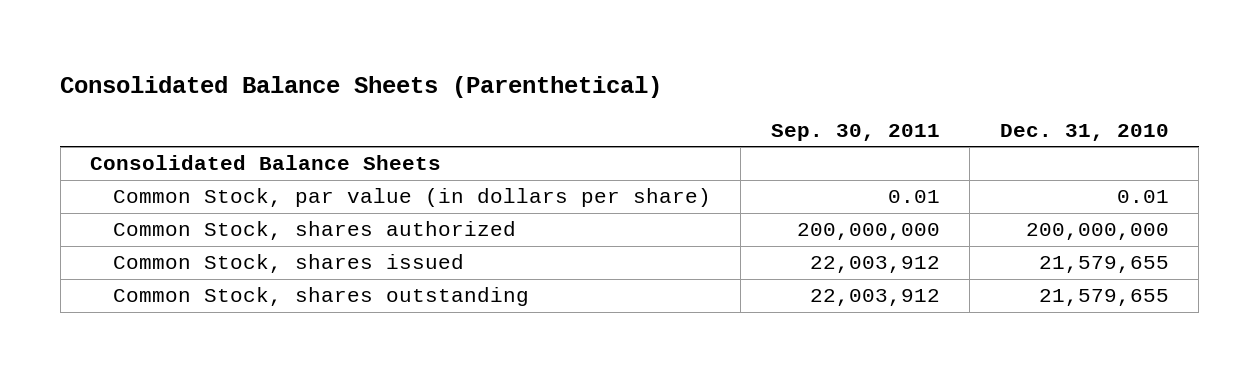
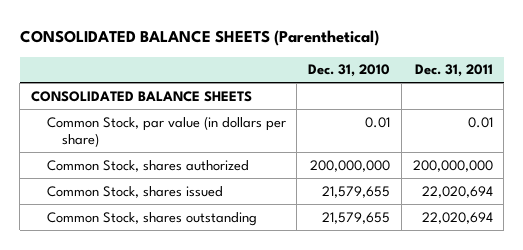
[60,75,663,98] Consolidated Balance Sheets (Parenthetical) -> [19,30,379,47] CONSOLIDATED BALANCE SHEETS (Parenthetical)
[770,123,940,141] Sep. 30, 2011 -> none
none -> [414,64,493,78] Dec. 31, 2011
[90,155,442,171] Consolidated Balance Sheets -> [30,90,252,102] CONSOLIDATED BALANCE SHEETS

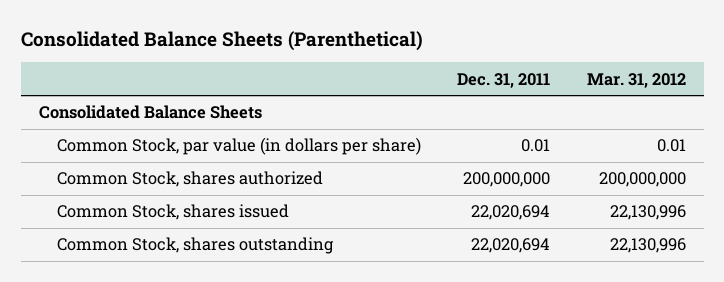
[19,30,379,47] CONSOLIDATED BALANCE SHEETS (Parenthetical) -> [20,30,423,51] Consolidated Balance Sheets (Parenthetical)
[308,64,391,78] Dec. 31, 2010 -> none
none -> [586,72,686,88] Mar. 31, 2012
[30,90,252,102] CONSOLIDATED BALANCE SHEETS -> [38,105,262,120] Consolidated Balance Sheets

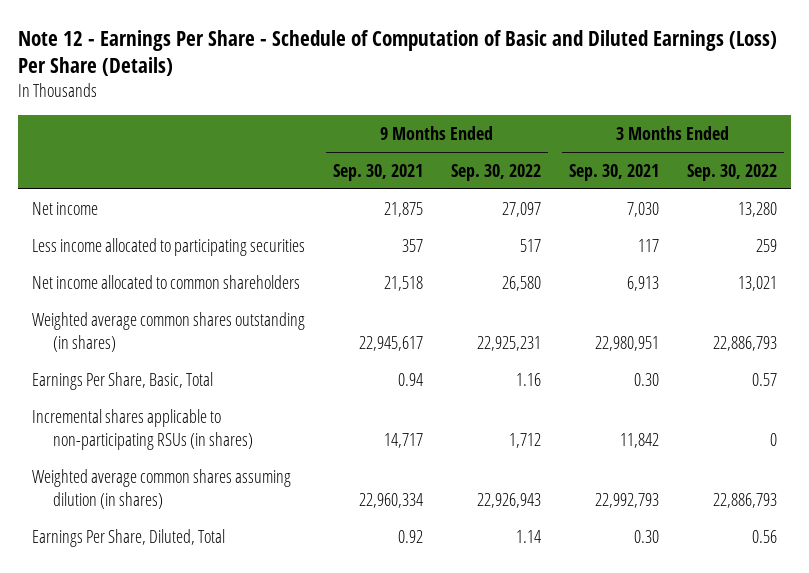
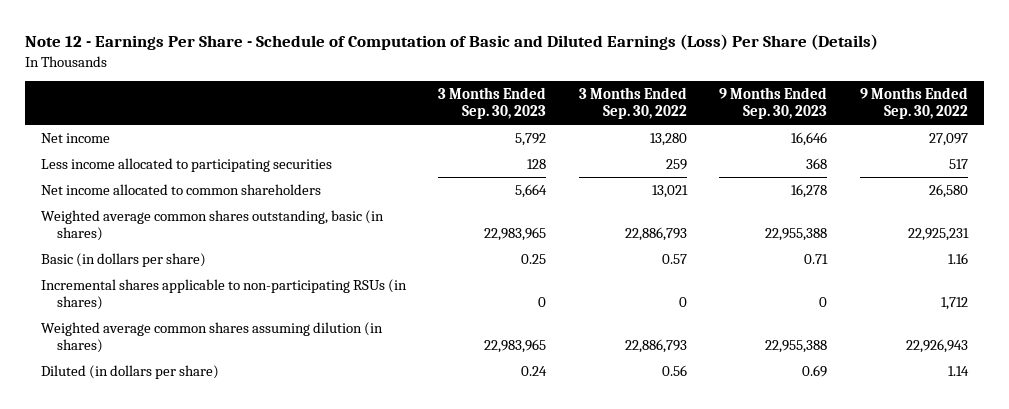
[333,163,424,181] Sep. 30, 2021 -> none
[569,163,660,181] Sep. 30, 2021 -> none
none -> [438,87,547,120] 3 Months Ended Sep. 30, 2023
none -> [719,87,828,120] 9 Months Ended Sep. 30, 2023
[31,311,305,352] Weighted average common shares outstanding (in shares) -> [41,209,385,242] Weighted average common shares outstanding, basic (in shares)
[31,371,213,390] Earnings Per Share, Basic, Total -> [41,252,207,267] Basic (in dollars per share)
[31,528,225,547] Earnings Per Share, Diluted, Total -> [41,364,220,379] Diluted (in dollars per share)

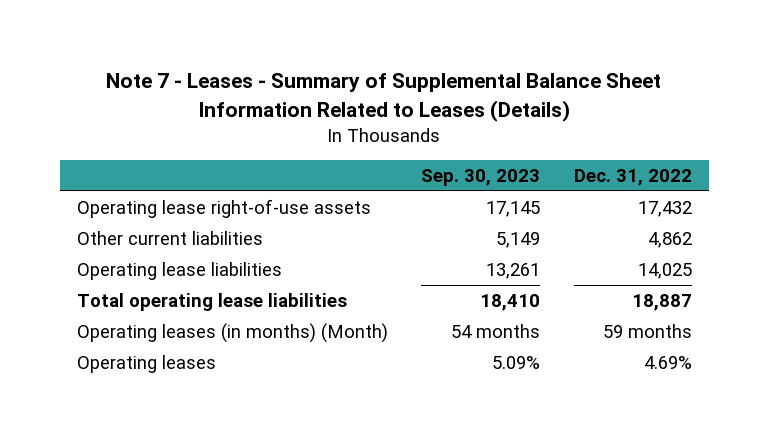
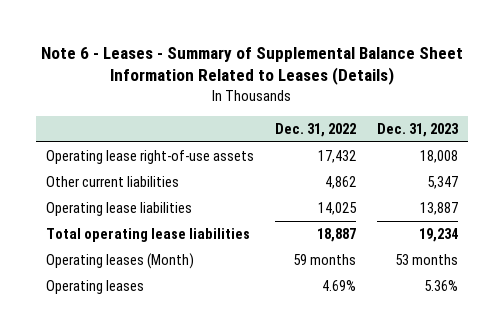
[106,73,662,122] Note 7 - Leases - Summary of Supplemental Balance Sheet Information Related to Leases (Details) -> [40,46,463,86] Note 6 - Leases - Summary of Supplemental Balance Sheet Information Related to Leases (Details)
[421,169,541,187] Sep. 30, 2023 -> none
none -> [376,122,459,137] Dec. 31, 2023
[76,322,388,343] Operating leases (in months) (Month) -> [46,253,195,270] Operating leases (Month)

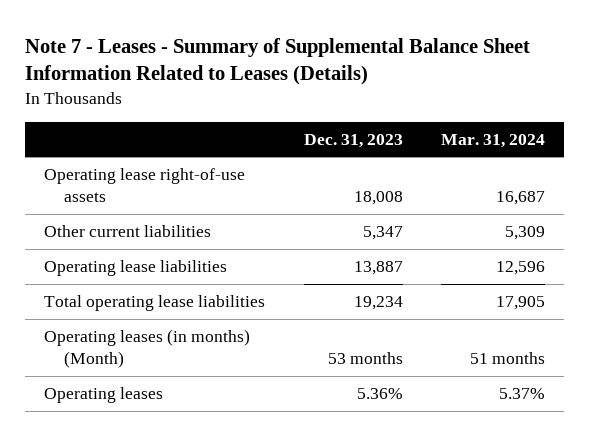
[40,46,463,86] Note 6 - Leases - Summary of Supplemental Balance Sheet Information Related to Leases (Details) -> [25,37,531,86] Note 7 - Leases - Summary of Supplemental Balance Sheet Information Related to Leases (Details)
[274,122,356,137] Dec. 31, 2022 -> none
none -> [440,133,545,148] Mar. 31, 2024
[46,253,195,270] Operating leases (Month) -> [44,329,251,369] Operating leases (in months) (Month)

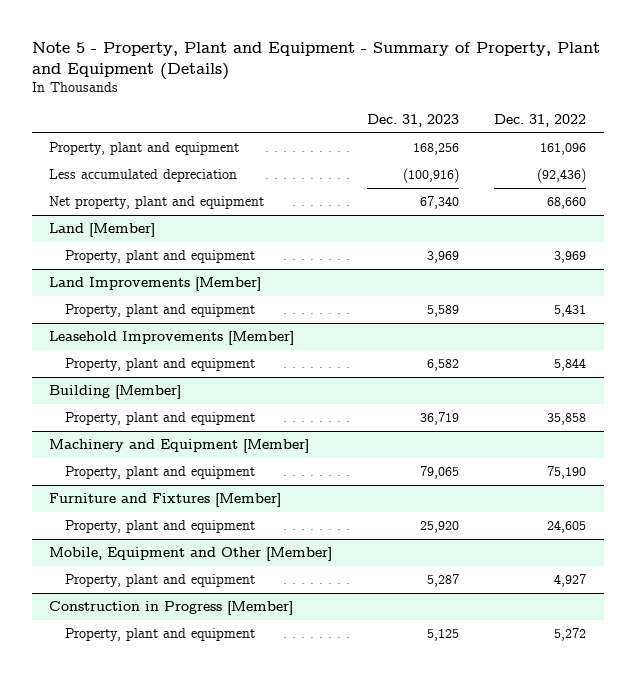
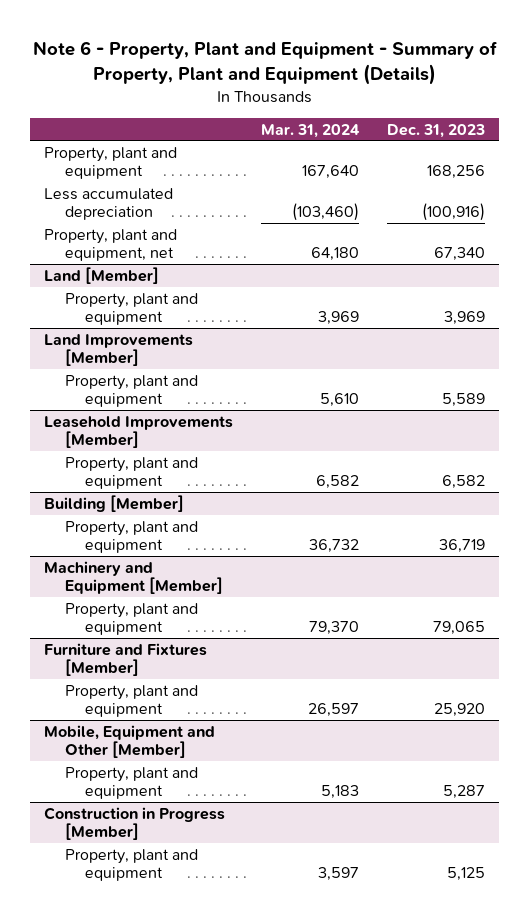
[31,41,600,80] Note 5 - Property, Plant and Equipment - Summary of Property, Plant and Equipment (Details) -> [32,41,498,86] Note 6 - Property, Plant and Equipment - Summary of Property, Plant and Equipment (Details)
[494,113,587,127] Dec. 31, 2022 -> none
none -> [261,123,361,138] Mar. 31, 2024
[49,196,265,210] Net property, plant and equipment -> [44,228,178,262] Property, plant and equipment, net

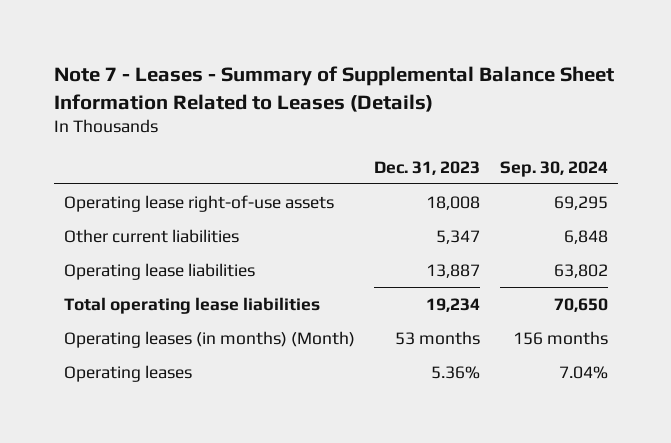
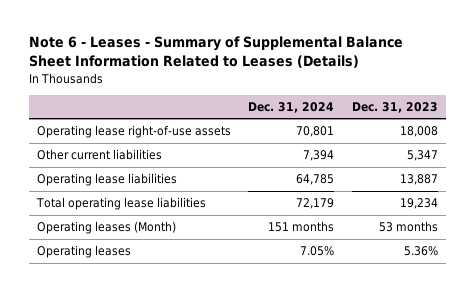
[53,66,614,112] Note 7 - Leases - Summary of Supplemental Balance Sheet Information Related to Leases (Details) -> [28,36,403,69] Note 6 - Leases - Summary of Supplemental Balance Sheet Information Related to Leases (Details)
[499,160,608,177] Sep. 30, 2024 -> none
none -> [248,101,335,113] Dec. 31, 2024
[63,330,355,348] Operating leases (in months) (Month) -> [37,221,177,235] Operating leases (Month)

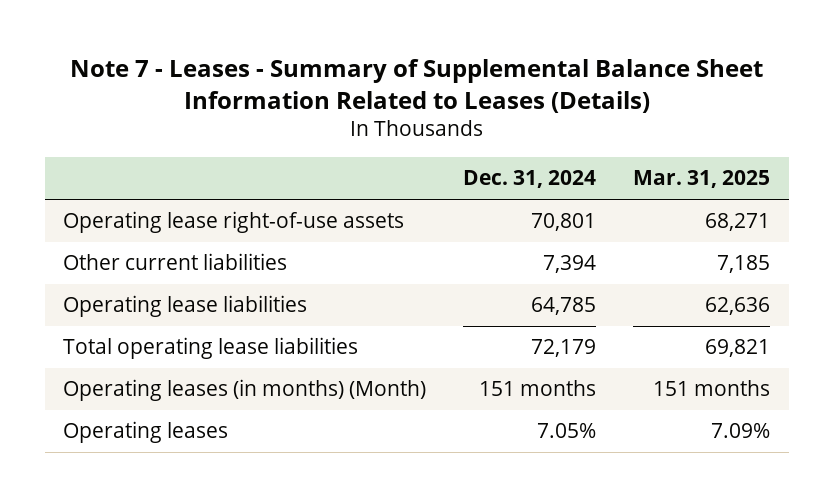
[28,36,403,69] Note 6 - Leases - Summary of Supplemental Balance Sheet Information Related to Leases (Details) -> [69,58,763,113] Note 7 - Leases - Summary of Supplemental Balance Sheet Information Related to Leases (Details)
[351,101,438,113] Dec. 31, 2023 -> none
none -> [633,170,771,189] Mar. 31, 2025
[37,221,177,235] Operating leases (Month) -> [63,379,427,402] Operating leases (in months) (Month)

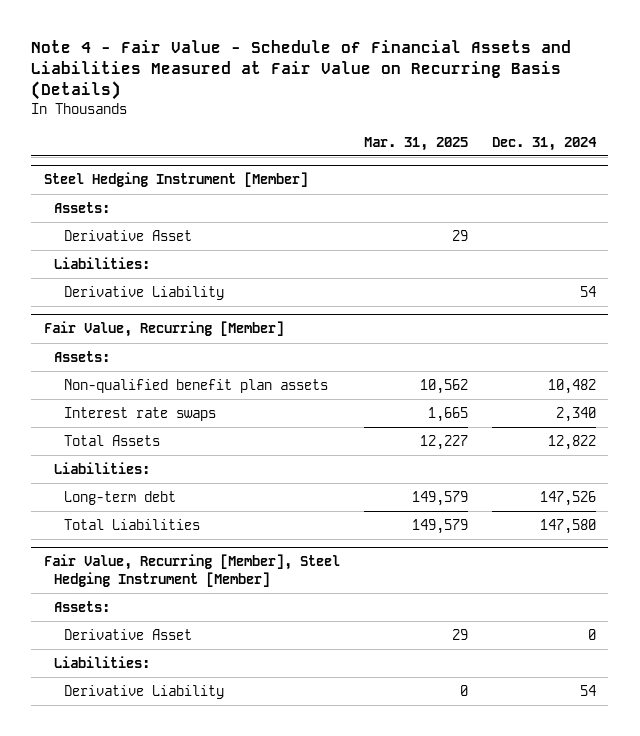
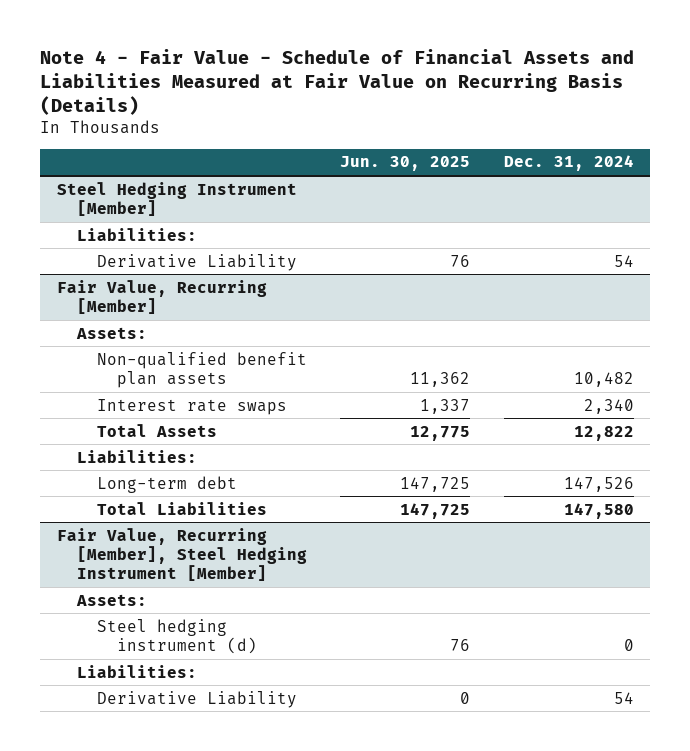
[363,136,468,151] Mar. 31, 2025 -> none
none -> [340,156,471,172] Jun. 30, 2025
[53,201,110,213] Assets: -> none
[64,229,193,241] Derivative Asset -> none
[64,628,193,640] Derivative Asset -> [96,618,257,655] Steel hedging instrument (d)

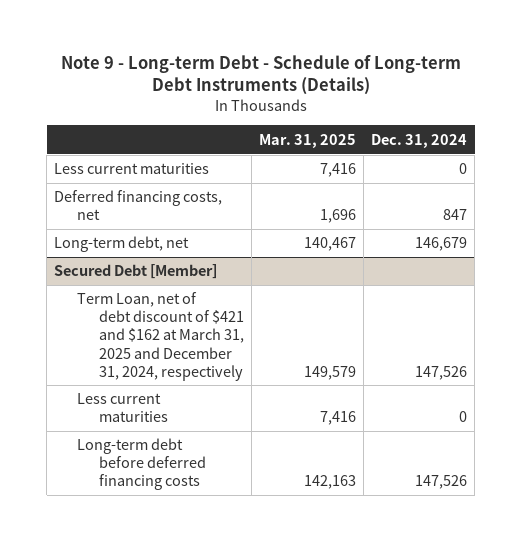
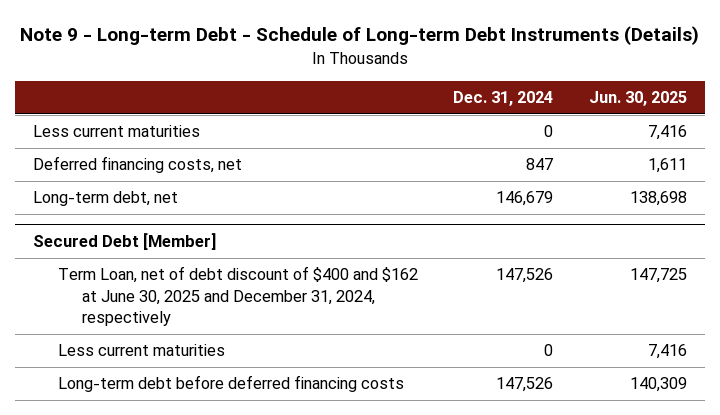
[259,133,357,148] Mar. 31, 2025 -> none
none -> [588,91,687,107] Jun. 30, 2025
[76,292,245,381] Term Loan, net of debt discount of $421 and $162 at March 31, 2025 and December 31, 2024, respectively -> [57,266,418,327] Term Loan, net of debt discount of $400 and $162 at June 30, 2025 and December 31, 2024, respectively

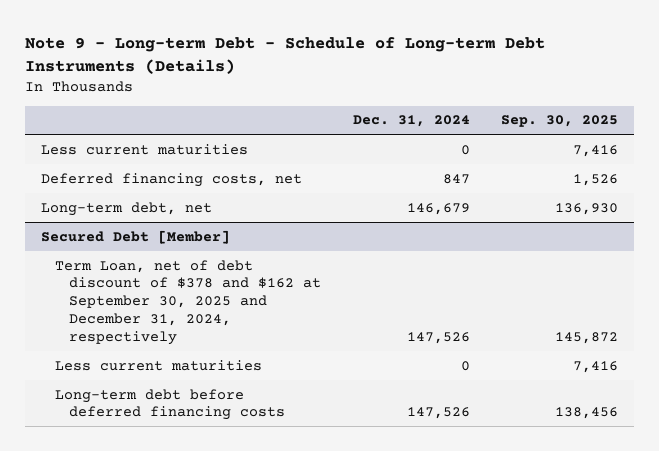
[588,91,687,107] Jun. 30, 2025 -> none
none -> [501,115,619,128] Sep. 30, 2025
[57,266,418,327] Term Loan, net of debt discount of $400 and $162 at June 30, 2025 and December 31, 2024, respectively -> [54,259,322,345] Term Loan, net of debt discount of $378 and $162 at September 30, 2025 and December 31, 2024, respectively

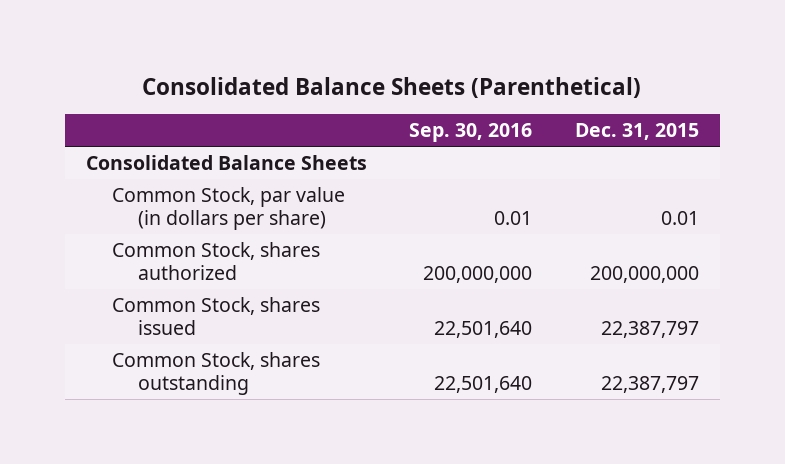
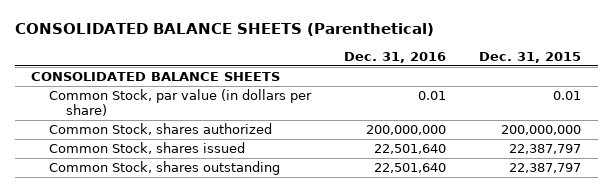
[142,76,642,98] Consolidated Balance Sheets (Parenthetical) -> [14,23,434,37] CONSOLIDATED BALANCE SHEETS (Parenthetical)
[409,123,533,143] Sep. 30, 2016 -> none
none -> [343,52,446,64] Dec. 31, 2016
[85,154,367,170] Consolidated Balance Sheets -> [31,71,281,81] CONSOLIDATED BALANCE SHEETS

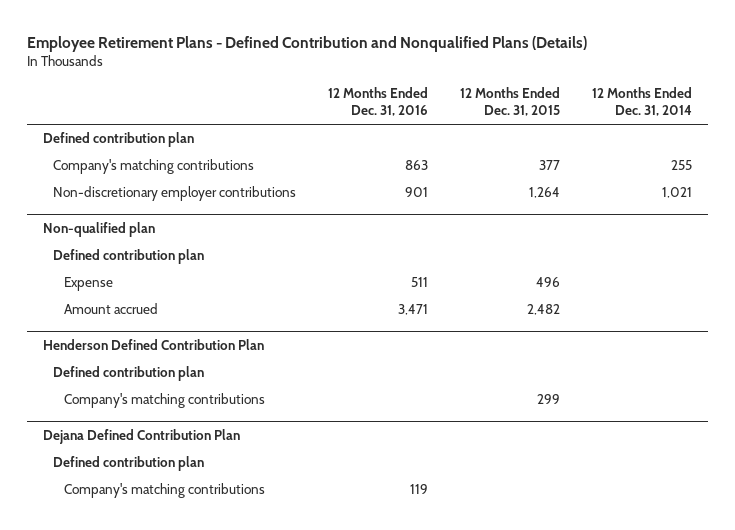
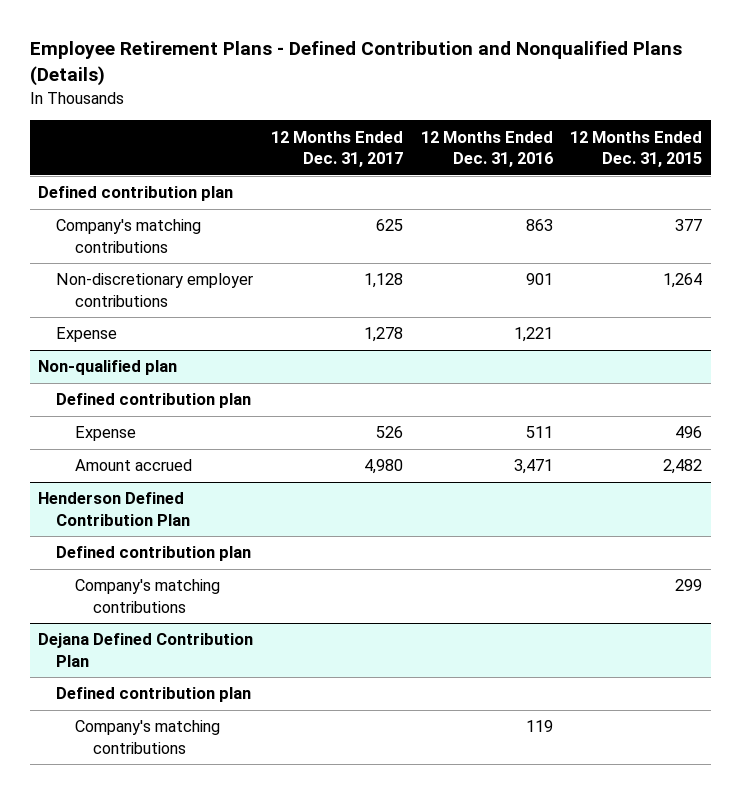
[591,87,692,117] 12 Months Ended Dec. 31, 2014 -> none
none -> [271,130,404,167] 12 Months Ended Dec. 31, 2017
none -> [56,327,118,343] Expense

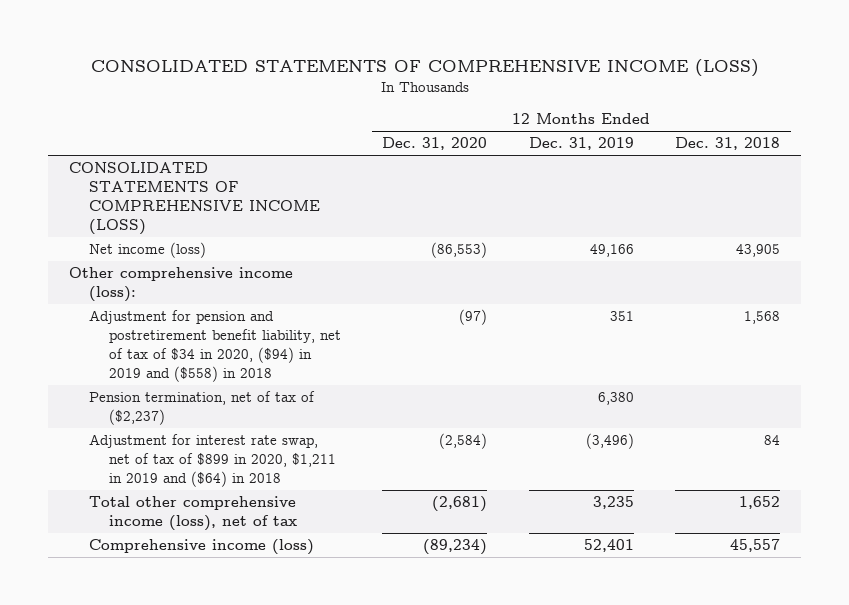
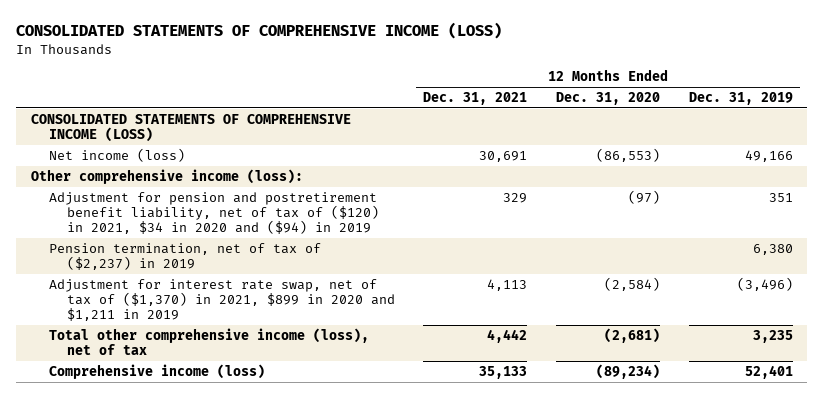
[675,137,781,151] Dec. 31, 2018 -> none
none -> [423,92,528,106] Dec. 31, 2021
[88,310,341,383] Adjustment for pension and postretirement benefit liability, net of tax of $34 in 2020, ($94) in 2019 and ($558) in 2018 -> [48,191,379,235] Adjustment for pension and postretirement benefit liability, net of tax of ($120) in 2021, $34 in 2020 and ($94) in 2019
[88,391,315,426] Pension termination, net of tax of ($2,237) -> [48,242,321,271] Pension termination, net of tax of ($2,237) in 2019
[88,434,336,488] Adjustment for interest rate swap, net of tax of $899 in 2020, $1,211 in 2019 and ($64) in 2018 -> [48,278,395,322] Adjustment for interest rate swap, net of tax of ($1,370) in 2021, $899 in 2020 and $1,211 in 2019

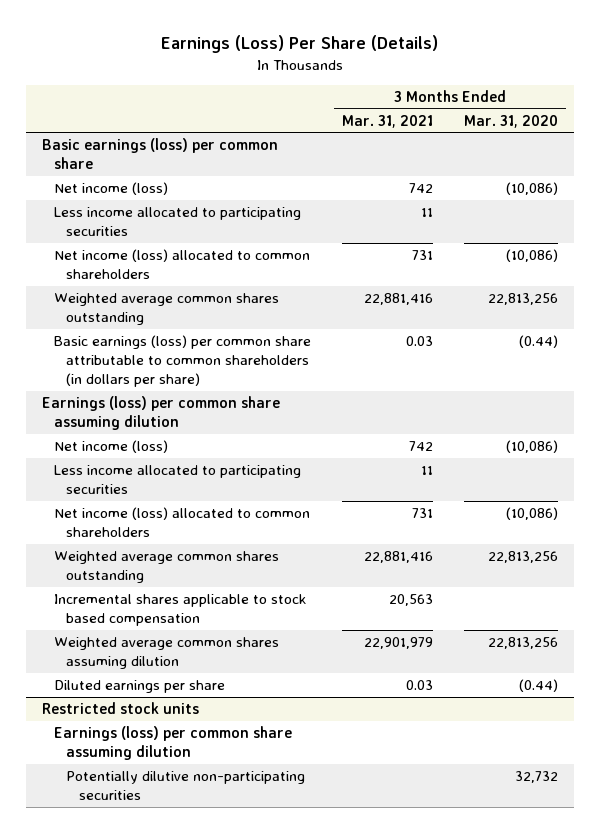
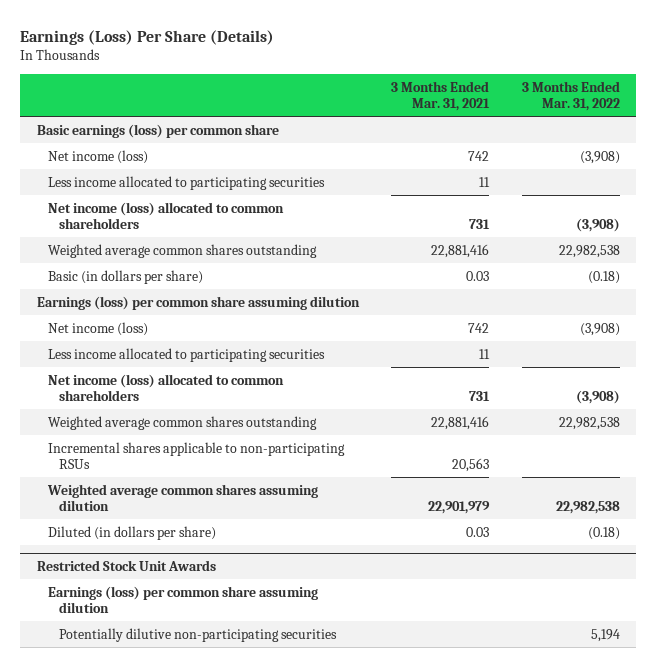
[464,114,559,128] Mar. 31, 2020 -> none
none -> [521,80,620,111] 3 Months Ended Mar. 31, 2022
[53,334,311,388] Basic earnings (loss) per common share attributable to common shareholders (in dollars per share) -> [47,269,203,284] Basic (in dollars per share)
[53,593,307,627] Incremental shares applicable to stock based compensation -> [47,441,345,469] Incremental shares applicable to non-participating RSUs
[53,679,225,693] Diluted earnings per share -> [47,525,216,540] Diluted (in dollars per share)
[41,701,199,714] Restricted stock units -> [36,559,216,571] Restricted Stock Unit Awards

